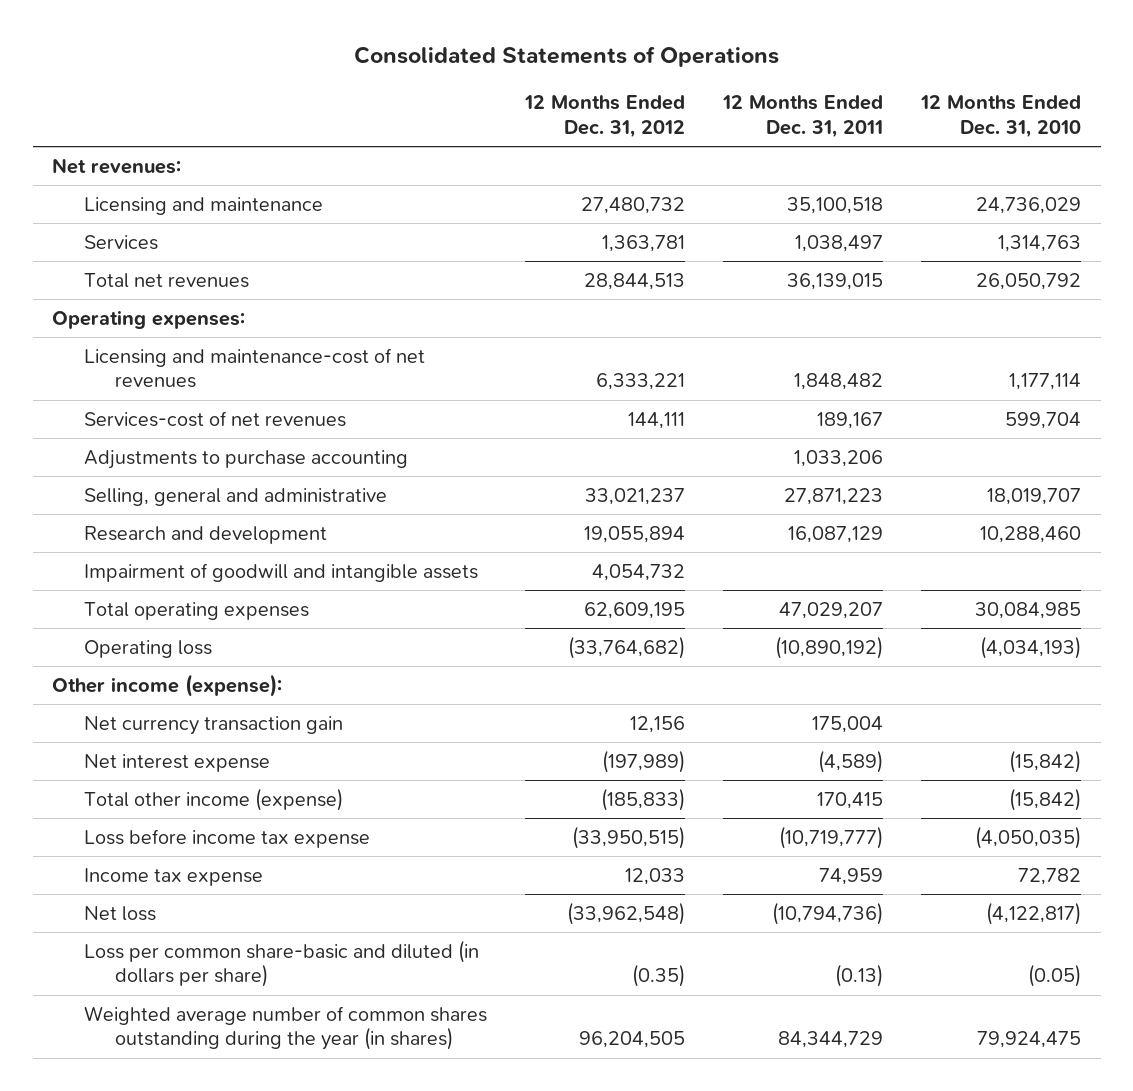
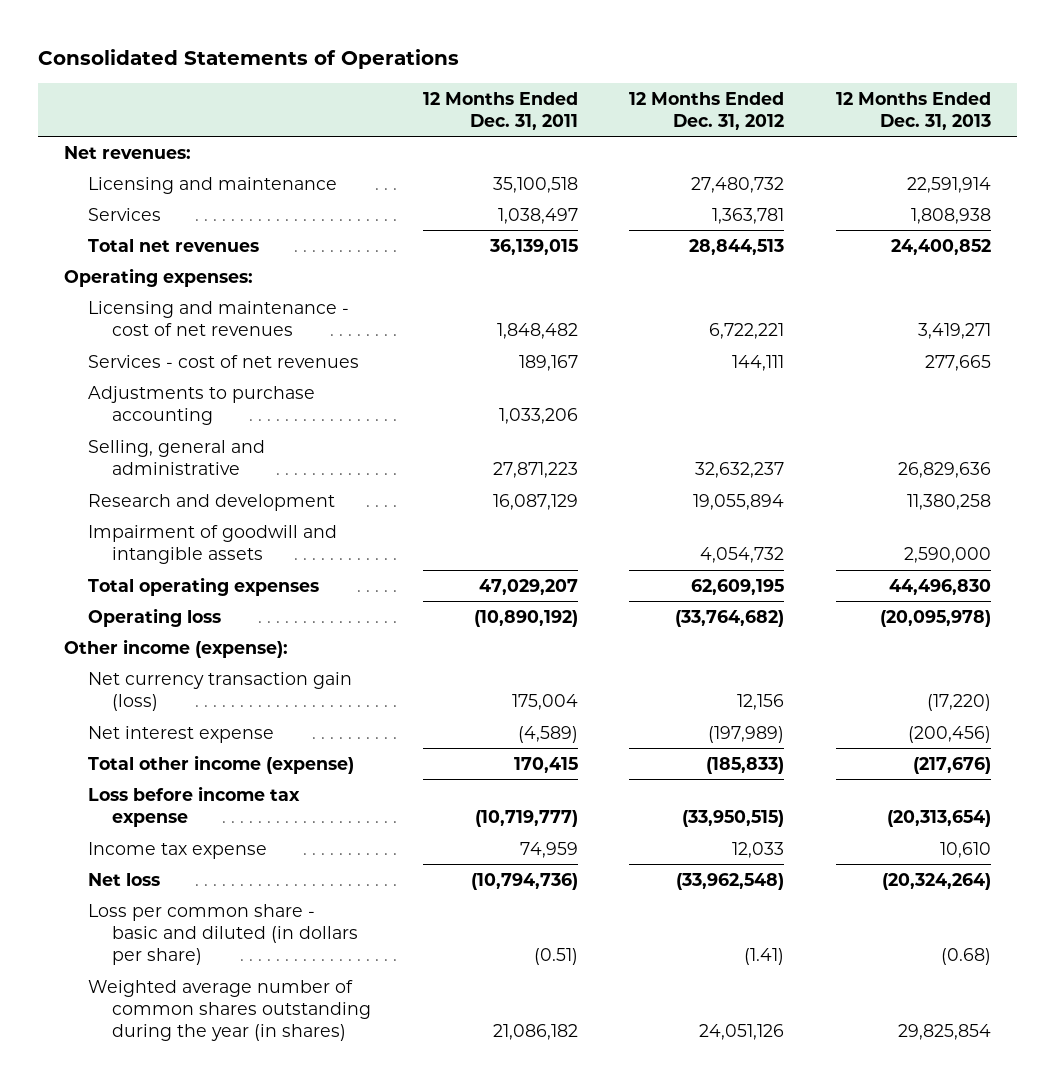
[920,95,1082,138] 12 Months Ended Dec. 31, 2010 -> none
none -> [836,91,992,130] 12 Months Ended Dec. 31, 2013
[83,348,425,389] Licensing and maintenance-cost of net revenues -> [88,300,350,337] Licensing and maintenance - cost of net revenues
[595,373,685,391] 6,333,221 -> [709,323,785,340] 6,722,221
[83,411,346,428] Services-cost of net revenues -> [88,354,360,368] Services - cost of net revenues
[584,488,685,506] 33,021,237 -> [695,462,785,479] 32,632,237
[83,716,343,736] Net currency transaction gain -> [88,671,353,712] Net currency transaction gain (loss)
[83,940,479,988] Loss per common share-basic and diluted (in dollars per share) -> [88,903,359,966] Loss per common share - basic and diluted (in dollars per share)
[631,964,685,988] (0.35) -> [744,948,785,966] (1.41)
[835,964,884,988] (0.13) -> [533,948,578,966] (0.51)
[578,1031,685,1049] 96,204,505 -> [699,1024,785,1041] 24,051,126
[778,1031,884,1049] 84,344,729 -> [492,1024,578,1041] 21,086,182

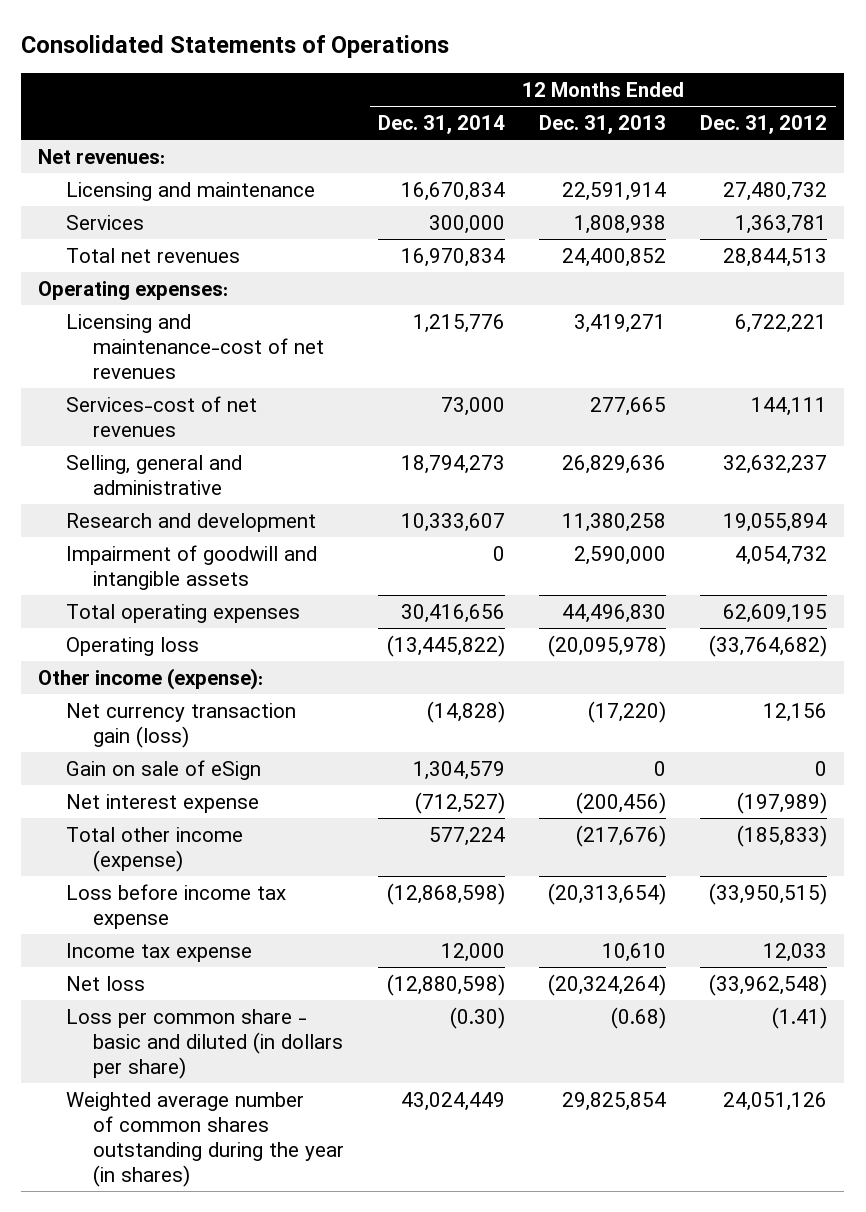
[422,91,578,130] 12 Months Ended Dec. 31, 2011 -> none
none -> [378,115,506,135] Dec. 31, 2014
[88,385,316,426] Adjustments to purchase accounting -> none
[88,300,350,337] Licensing and maintenance - cost of net revenues -> [65,313,325,379] Licensing and maintenance-cost of net revenues
[88,354,360,368] Services - cost of net revenues -> [65,395,257,437] Services-cost of net revenues
none -> [65,759,261,780] Gain on sale of eSign

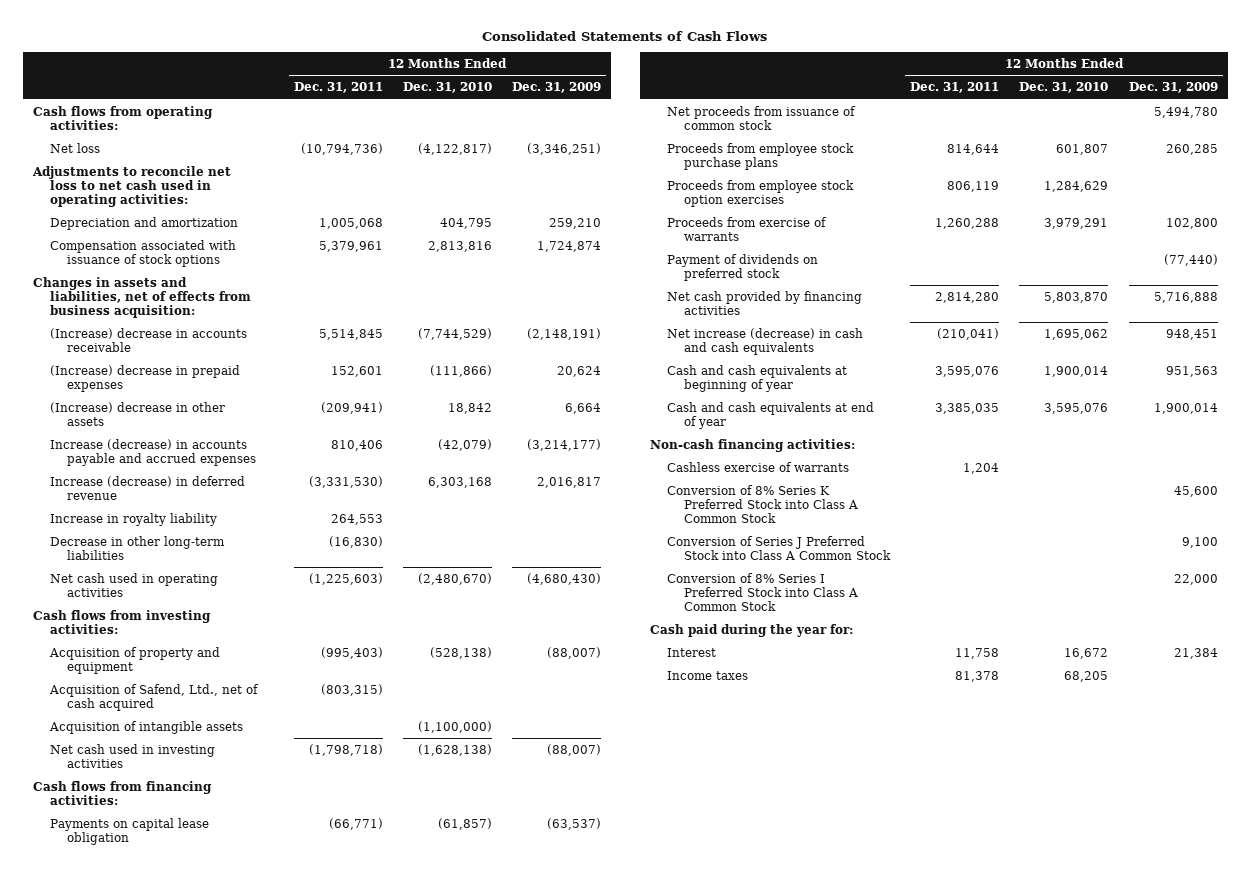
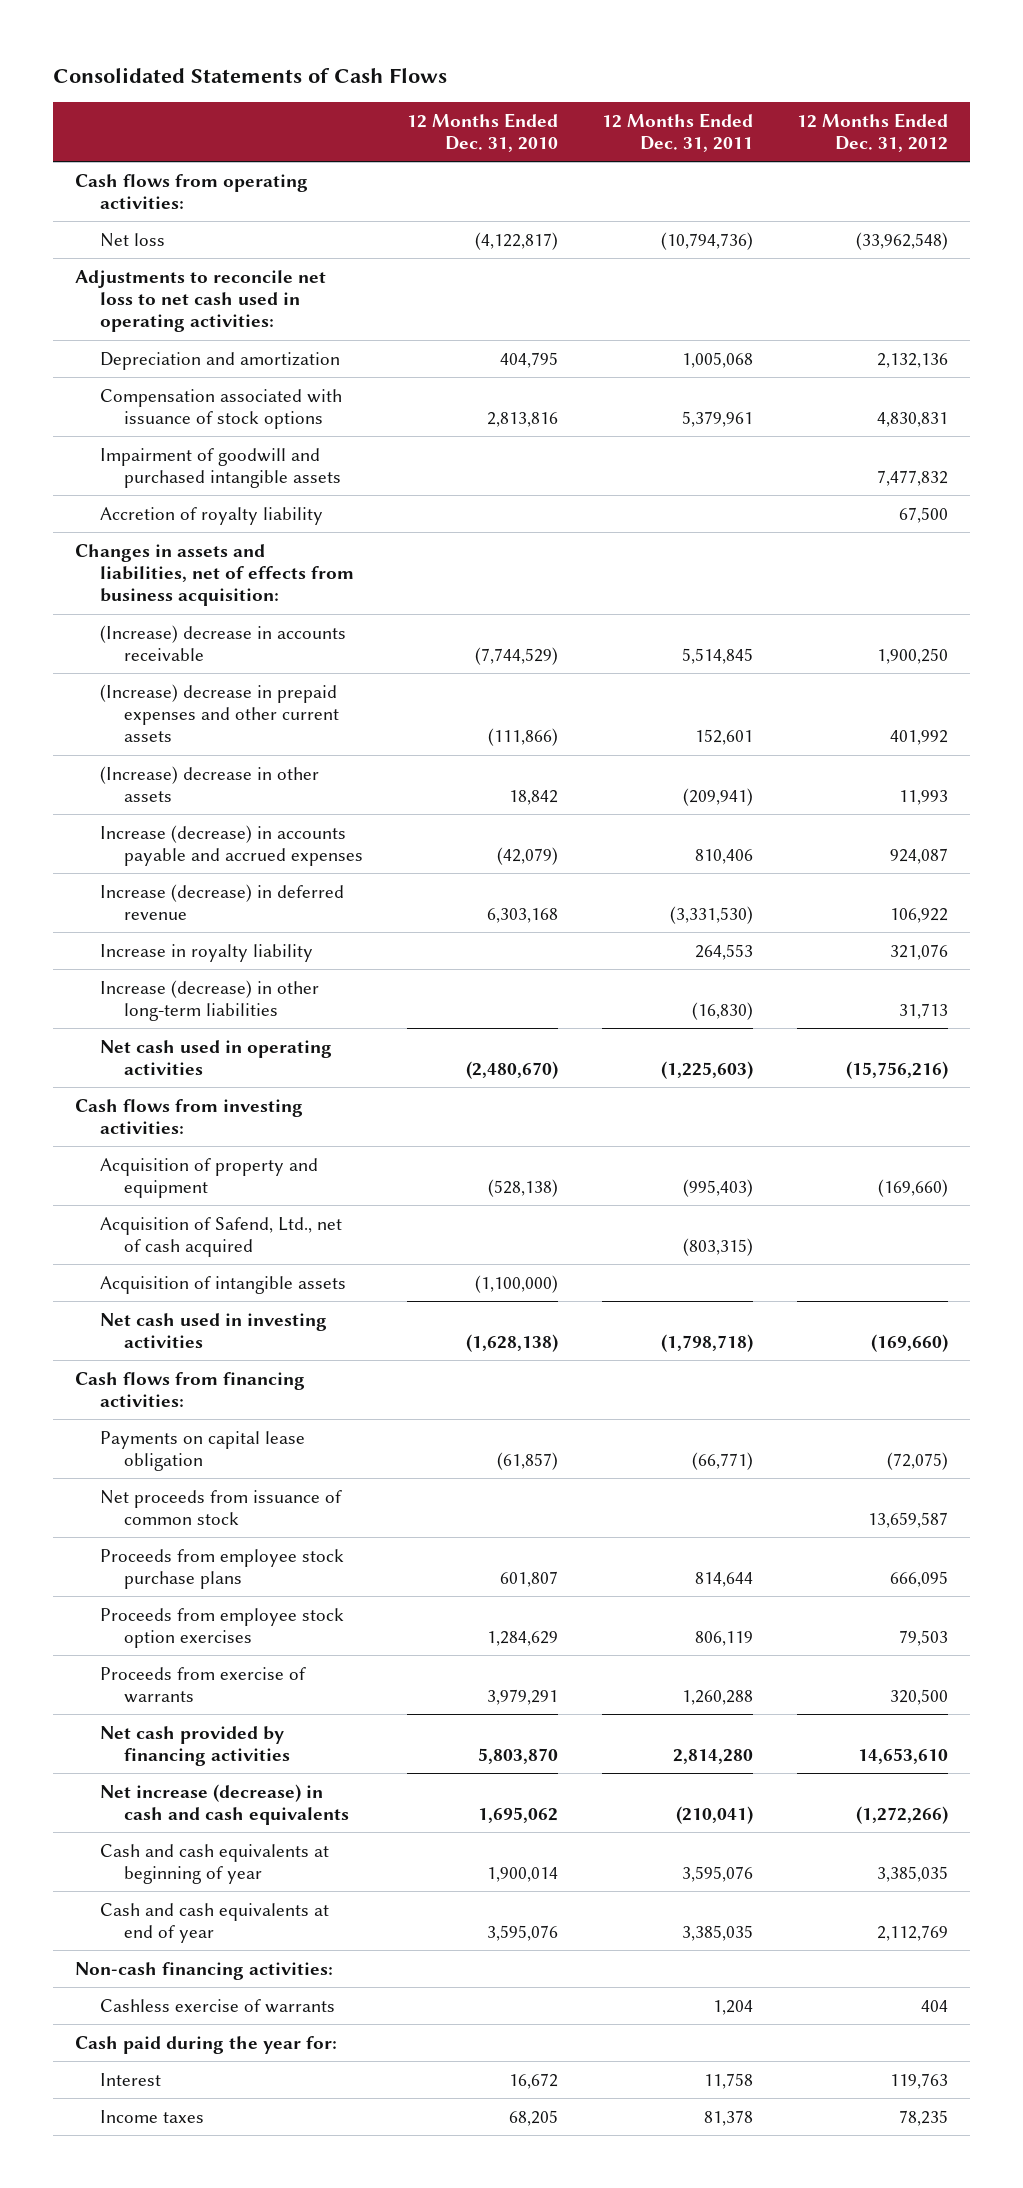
[511,82,601,94] Dec. 31, 2009 -> none
none -> [796,112,948,152] 12 Months Ended Dec. 31, 2012
none -> [99,447,341,489] Impairment of goodwill and purchased intangible assets
none -> [99,506,323,525] Accretion of royalty liability
[50,364,241,392] (Increase) decrease in prepaid expenses -> [99,683,339,743] (Increase) decrease in prepaid expenses and other current assets
[50,535,226,560] Decrease in other long-term liabilities -> [99,979,319,1022] Increase (decrease) in other long-term liabilities
[667,253,819,281] Payment of dividends on preferred stock -> none
[667,484,859,523] Conversion of 8% Series K Preferred Stock into Class A Common Stock -> none
[667,535,892,560] Conversion of Series J Preferred Stock into Class A Common Stock -> none
[667,572,859,611] Conversion of 8% Series I Preferred Stock into Class A Common Stock -> none

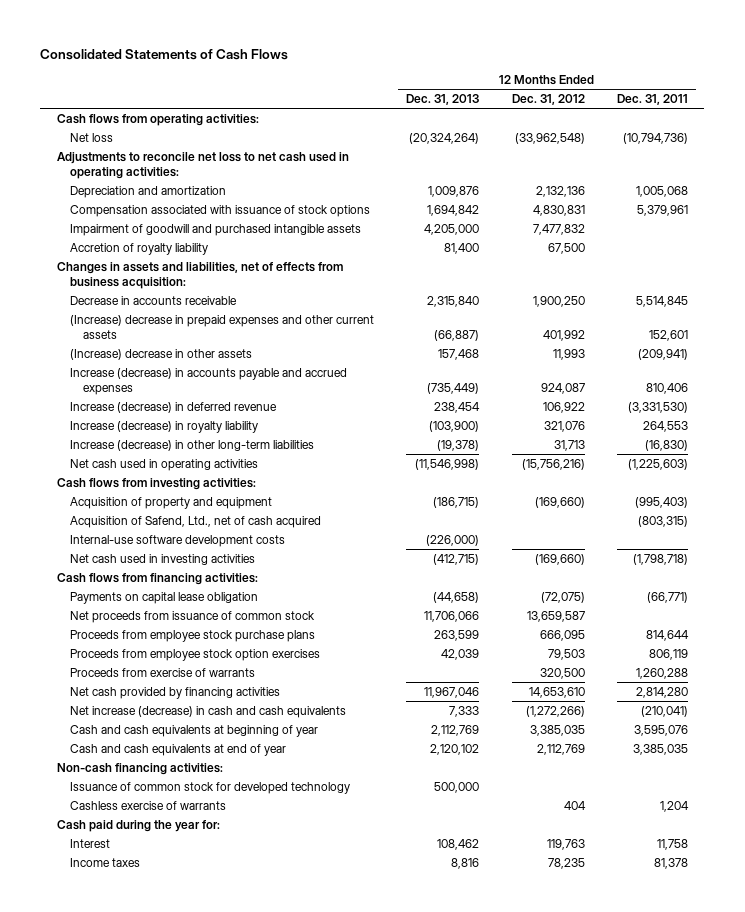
[406,112,558,152] 12 Months Ended Dec. 31, 2010 -> none
none -> [406,94,480,106] Dec. 31, 2013
[99,624,346,662] (Increase) decrease in accounts receivable -> [69,295,237,305] Decrease in accounts receivable
[99,943,313,962] Increase in royalty liability -> [69,420,258,433] Increase (decrease) in royalty liability
[99,1275,346,1294] Acquisition of intangible assets -> none
none -> [69,534,285,547] Internal-use software development costs
none -> [69,781,350,794] Issuance of common stock for developed technology

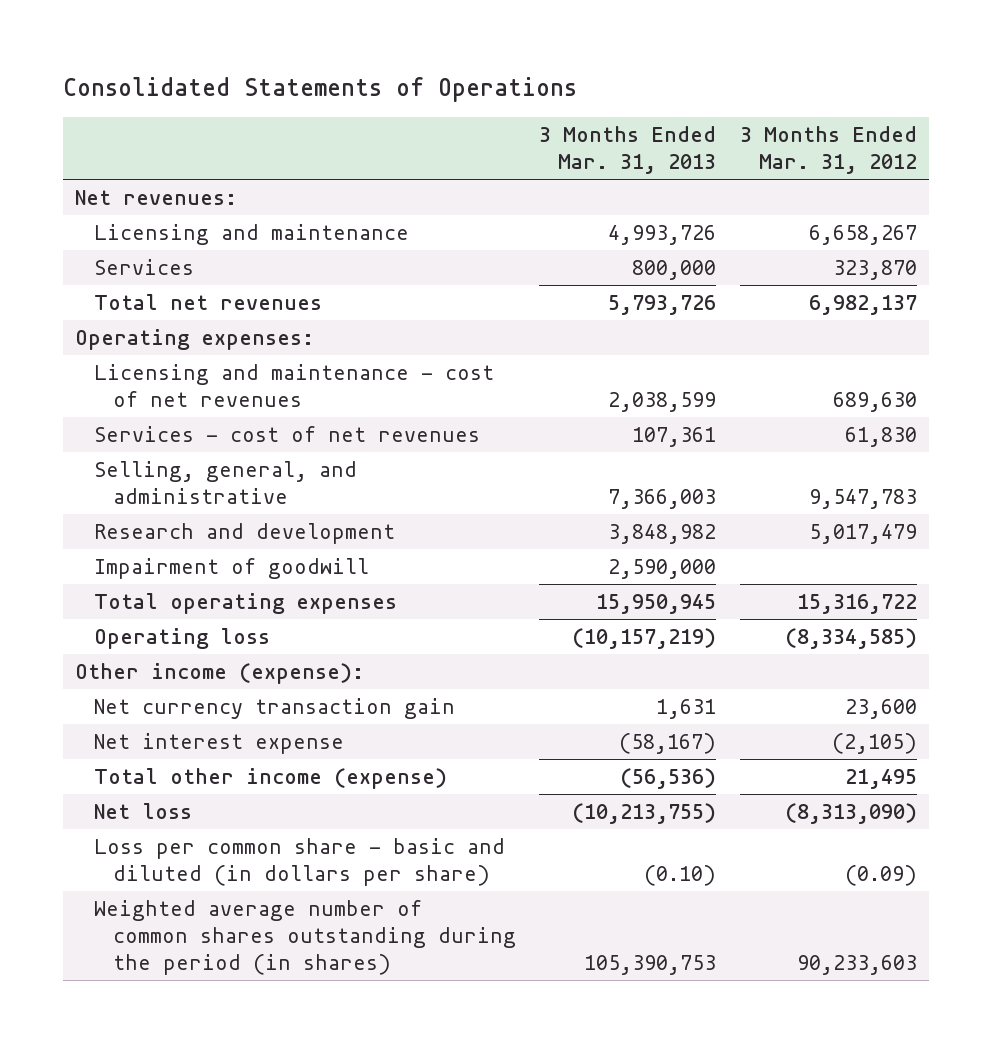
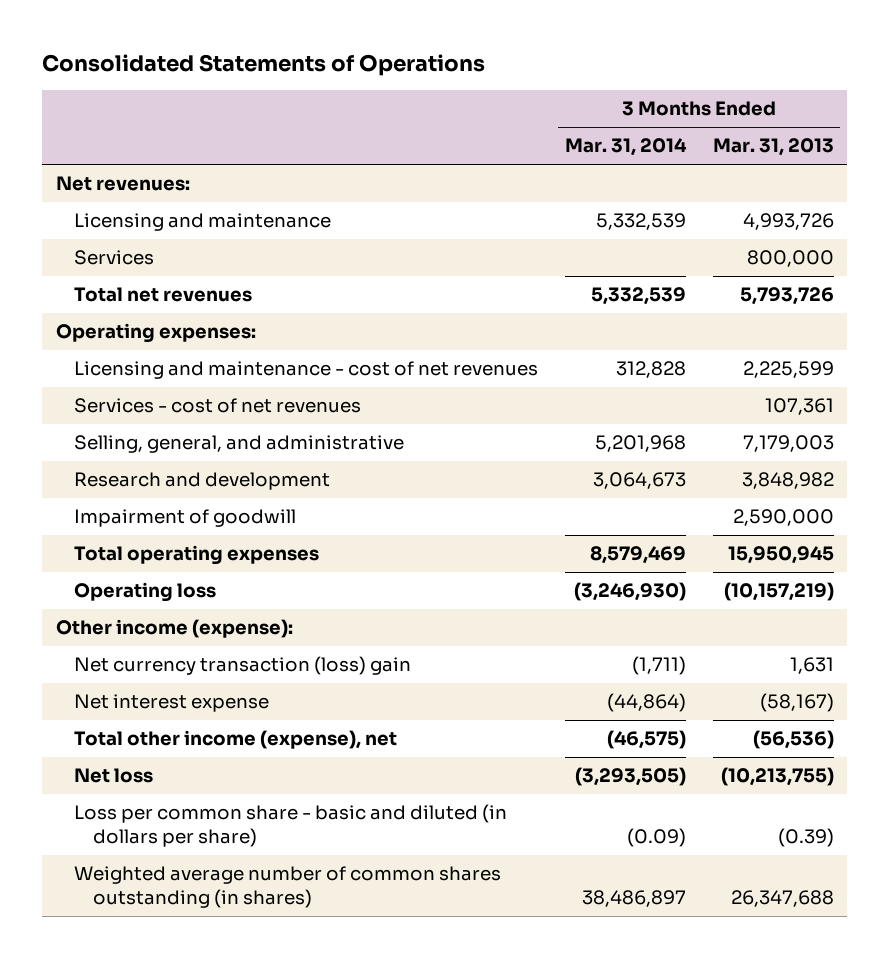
[740,125,918,175] 3 Months Ended Mar. 31, 2012 -> none
none -> [565,138,688,157] Mar. 31, 2014
[608,391,717,412] 2,038,599 -> [742,361,834,379] 2,225,599
[608,488,717,509] 7,366,003 -> [742,435,834,453] 7,179,003
[93,697,455,719] Net currency transaction gain -> [74,656,412,676] Net currency transaction (loss) gain
[93,767,447,789] Total other income (expense) -> [74,730,398,750] Total other income (expense), net
[644,864,717,886] (0.10) -> [777,827,834,847] (0.39)
[93,899,516,976] Weighted average number of common shares outstanding during the period (in shares) -> [74,866,502,908] Weighted average number of common shares outstanding (in shares)
[584,955,717,976] 105,390,753 -> [730,889,834,907] 26,347,688

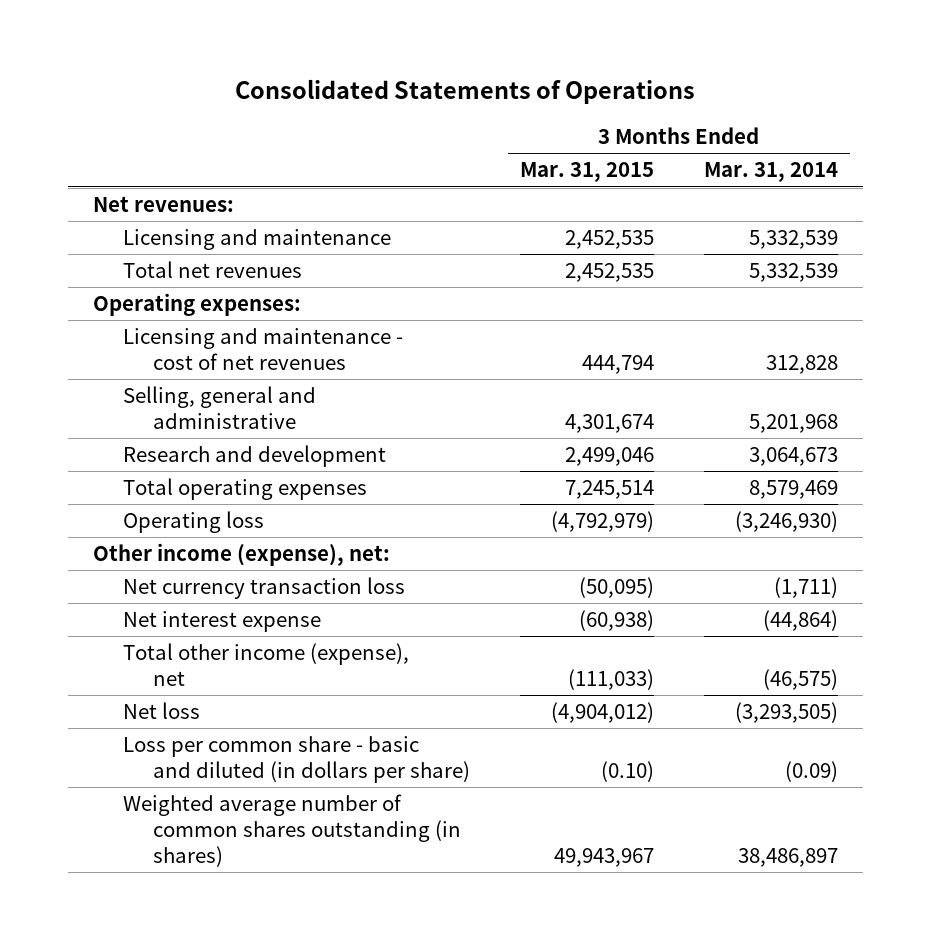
[712,138,834,157] Mar. 31, 2013 -> none
none -> [519,162,654,183] Mar. 31, 2015
[74,250,155,266] Services -> none
[74,398,362,414] Services - cost of net revenues -> none
[74,435,405,454] Selling, general, and administrative -> [122,386,316,429] Selling, general and administrative
[74,509,297,528] Impairment of goodwill -> none
[55,619,293,639] Other income (expense): -> [92,543,390,567] Other income (expense), net:
[74,656,412,676] Net currency transaction (loss) gain -> [122,577,405,600] Net currency transaction loss

